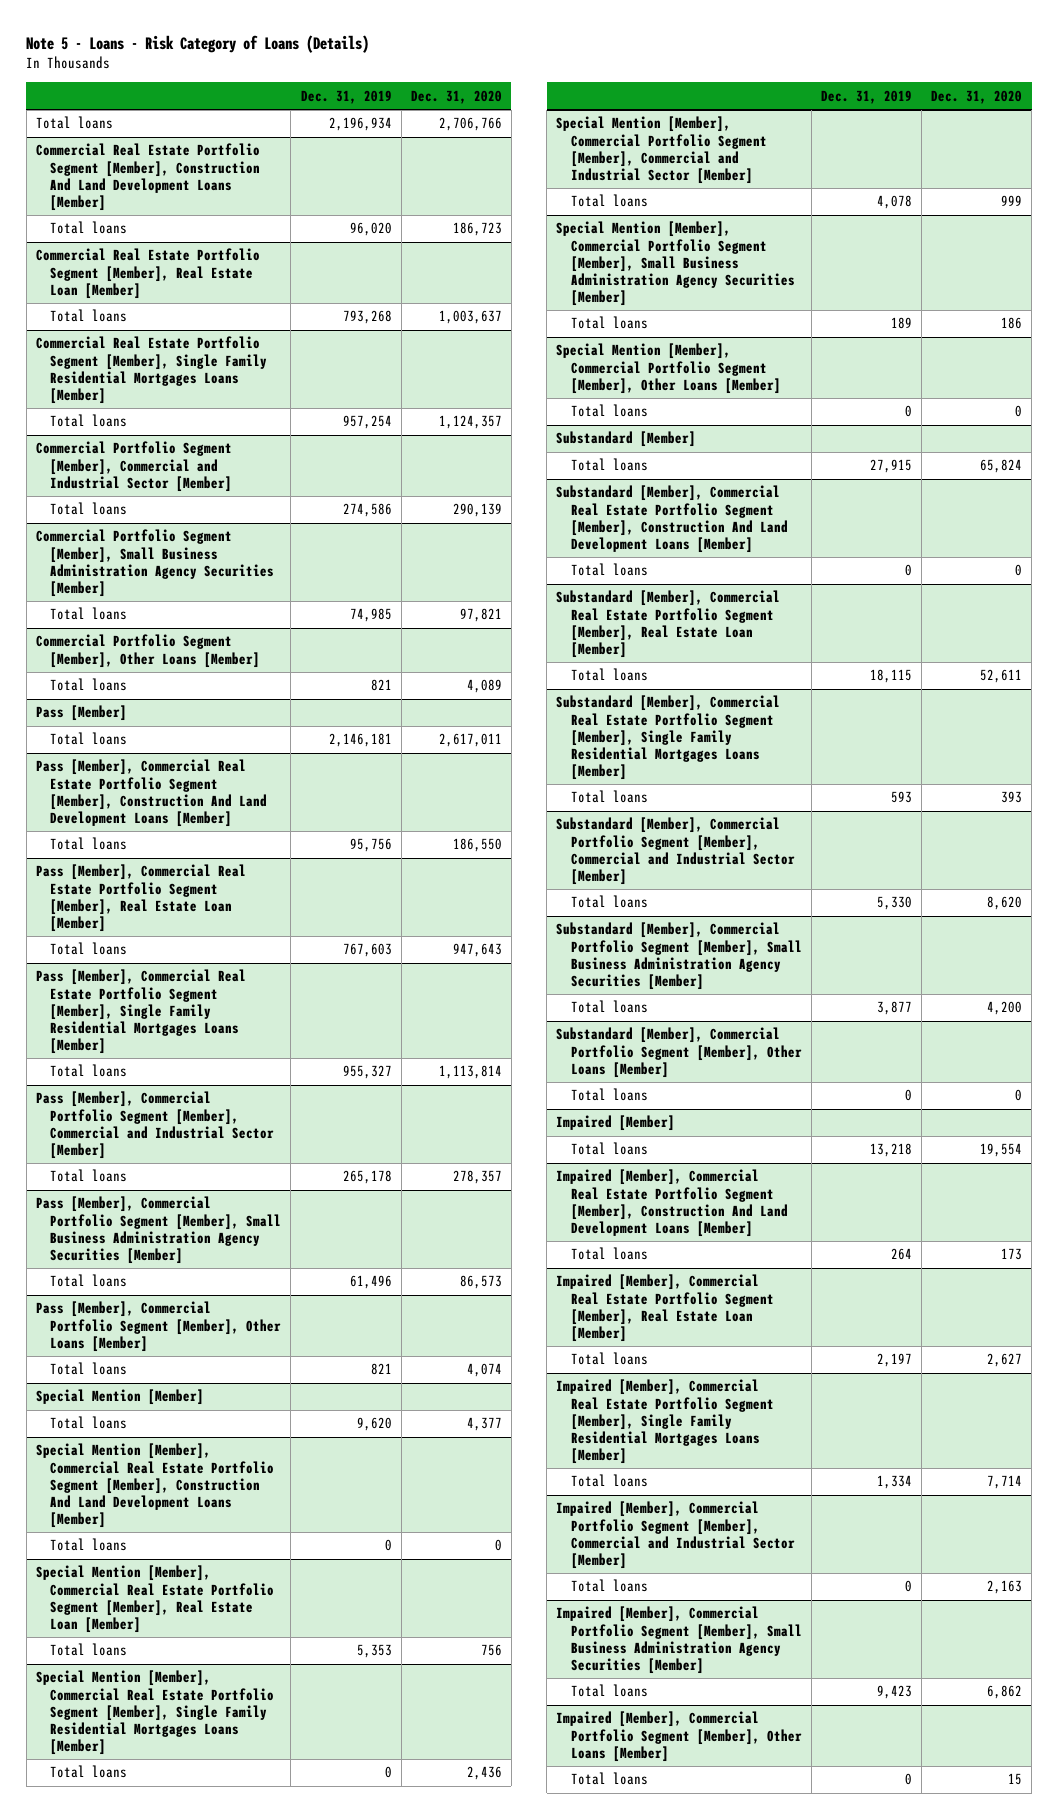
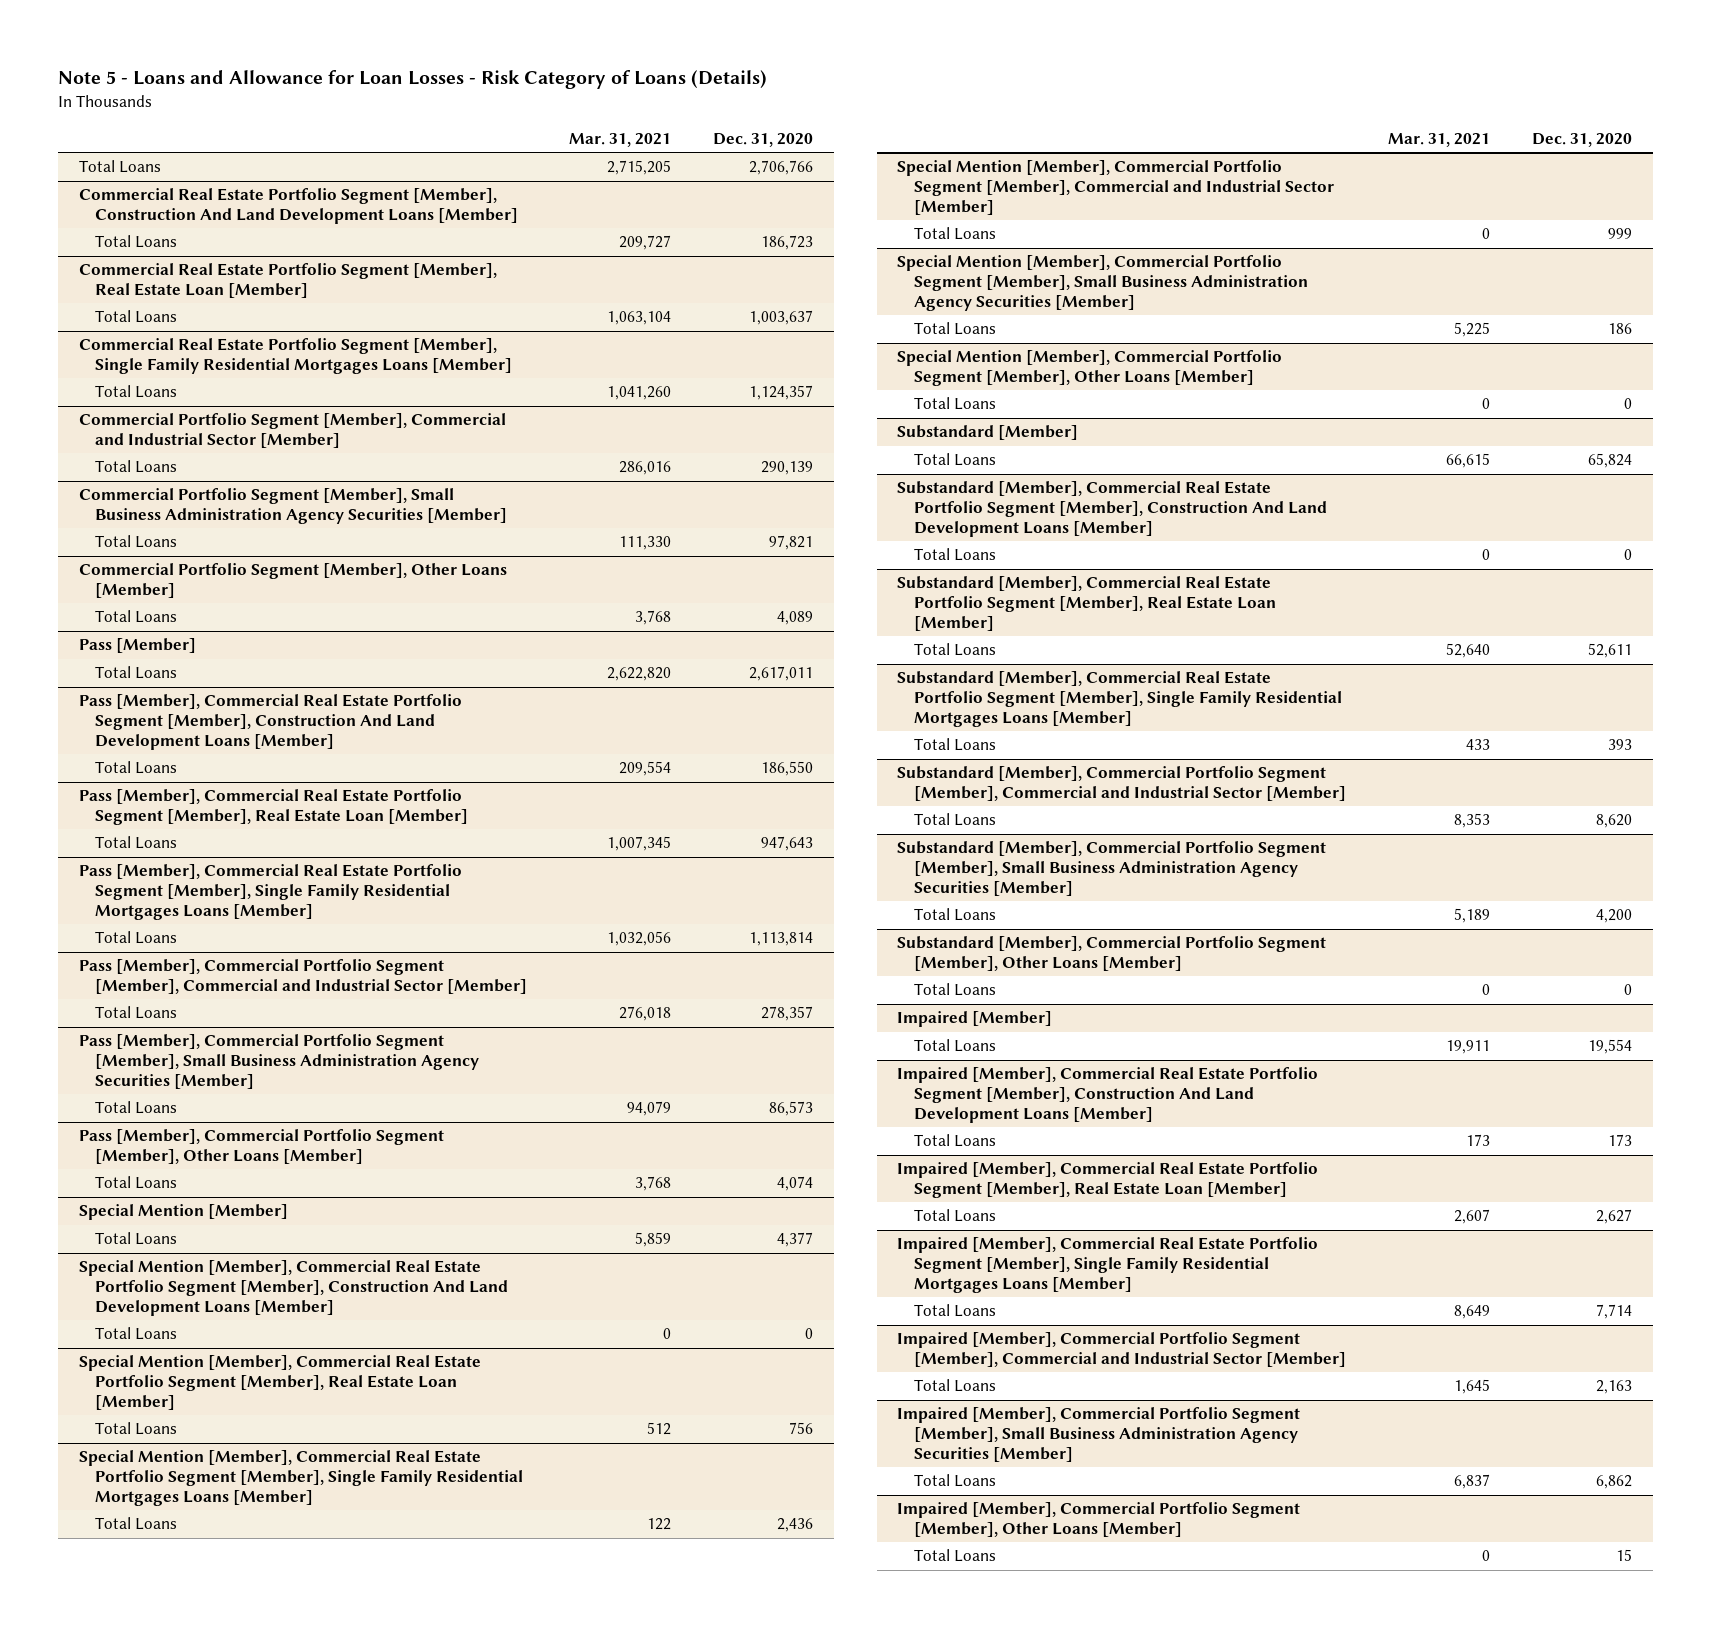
[26,34,370,53] Note 5 - Loans - Risk Category of Loans (Details) -> [57,70,767,90] Note 5 - Loans and Allowance for Loan Losses - Risk Category of Loans (Details)
[300,89,392,104] Dec. 31, 2019 -> none
none -> [569,132,672,147] Mar. 31, 2021
[36,116,114,130] Total loans -> [78,160,161,174] Total Loans
[50,221,128,235] Total loans -> [95,235,178,249] Total Loans
[50,309,128,323] Total loans -> [95,310,178,324] Total Loans
[50,414,128,428] Total loans -> [95,385,178,399] Total Loans
[50,502,128,516] Total loans -> [95,460,178,474] Total Loans
[50,607,128,621] Total loans -> [95,535,178,549] Total Loans
[50,678,128,692] Total loans -> [95,610,178,624] Total Loans
[50,732,128,746] Total loans -> [95,666,178,680] Total Loans
[50,837,128,851] Total loans -> [95,761,178,775] Total Loans
[50,942,128,956] Total loans -> [95,836,178,850] Total Loans
[50,1064,128,1078] Total loans -> [95,931,178,945] Total Loans
[50,1169,128,1183] Total loans -> [95,1006,178,1020] Total Loans
[50,1274,128,1288] Total loans -> [95,1101,178,1115] Total Loans
[50,1362,128,1376] Total loans -> [95,1176,178,1190] Total Loans
[50,1416,128,1430] Total loans -> [95,1232,178,1246] Total Loans
[50,1538,128,1552] Total loans -> [95,1327,178,1341] Total Loans
[50,1643,128,1657] Total loans -> [95,1422,178,1436] Total Loans
[50,1765,128,1779] Total loans -> [95,1517,178,1531] Total Loans
[570,194,648,208] Total loans -> [914,227,997,241] Total Loans
[570,316,648,330] Total loans -> [914,322,997,336] Total Loans
[570,404,648,418] Total loans -> [914,397,997,411] Total Loans
[570,458,648,472] Total loans -> [914,453,997,467] Total Loans
[570,563,648,577] Total loans -> [914,548,997,562] Total Loans
[570,668,648,682] Total loans -> [914,643,997,657] Total Loans
[570,790,648,804] Total loans -> [914,738,997,752] Total Loans
[570,895,648,909] Total loans -> [914,813,997,827] Total Loans
[570,1000,648,1014] Total loans -> [914,908,997,922] Total Loans
[570,1088,648,1102] Total loans -> [914,983,997,997] Total Loans
[570,1142,648,1156] Total loans -> [914,1039,997,1053] Total Loans
[570,1247,648,1261] Total loans -> [914,1134,997,1148] Total Loans
[570,1352,648,1366] Total loans -> [914,1209,997,1223] Total Loans
[570,1474,648,1488] Total loans -> [914,1304,997,1318] Total Loans
[570,1579,648,1593] Total loans -> [914,1379,997,1393] Total Loans
[570,1684,648,1698] Total loans -> [914,1474,997,1488] Total Loans
[570,1772,648,1786] Total loans -> [914,1549,997,1563] Total Loans

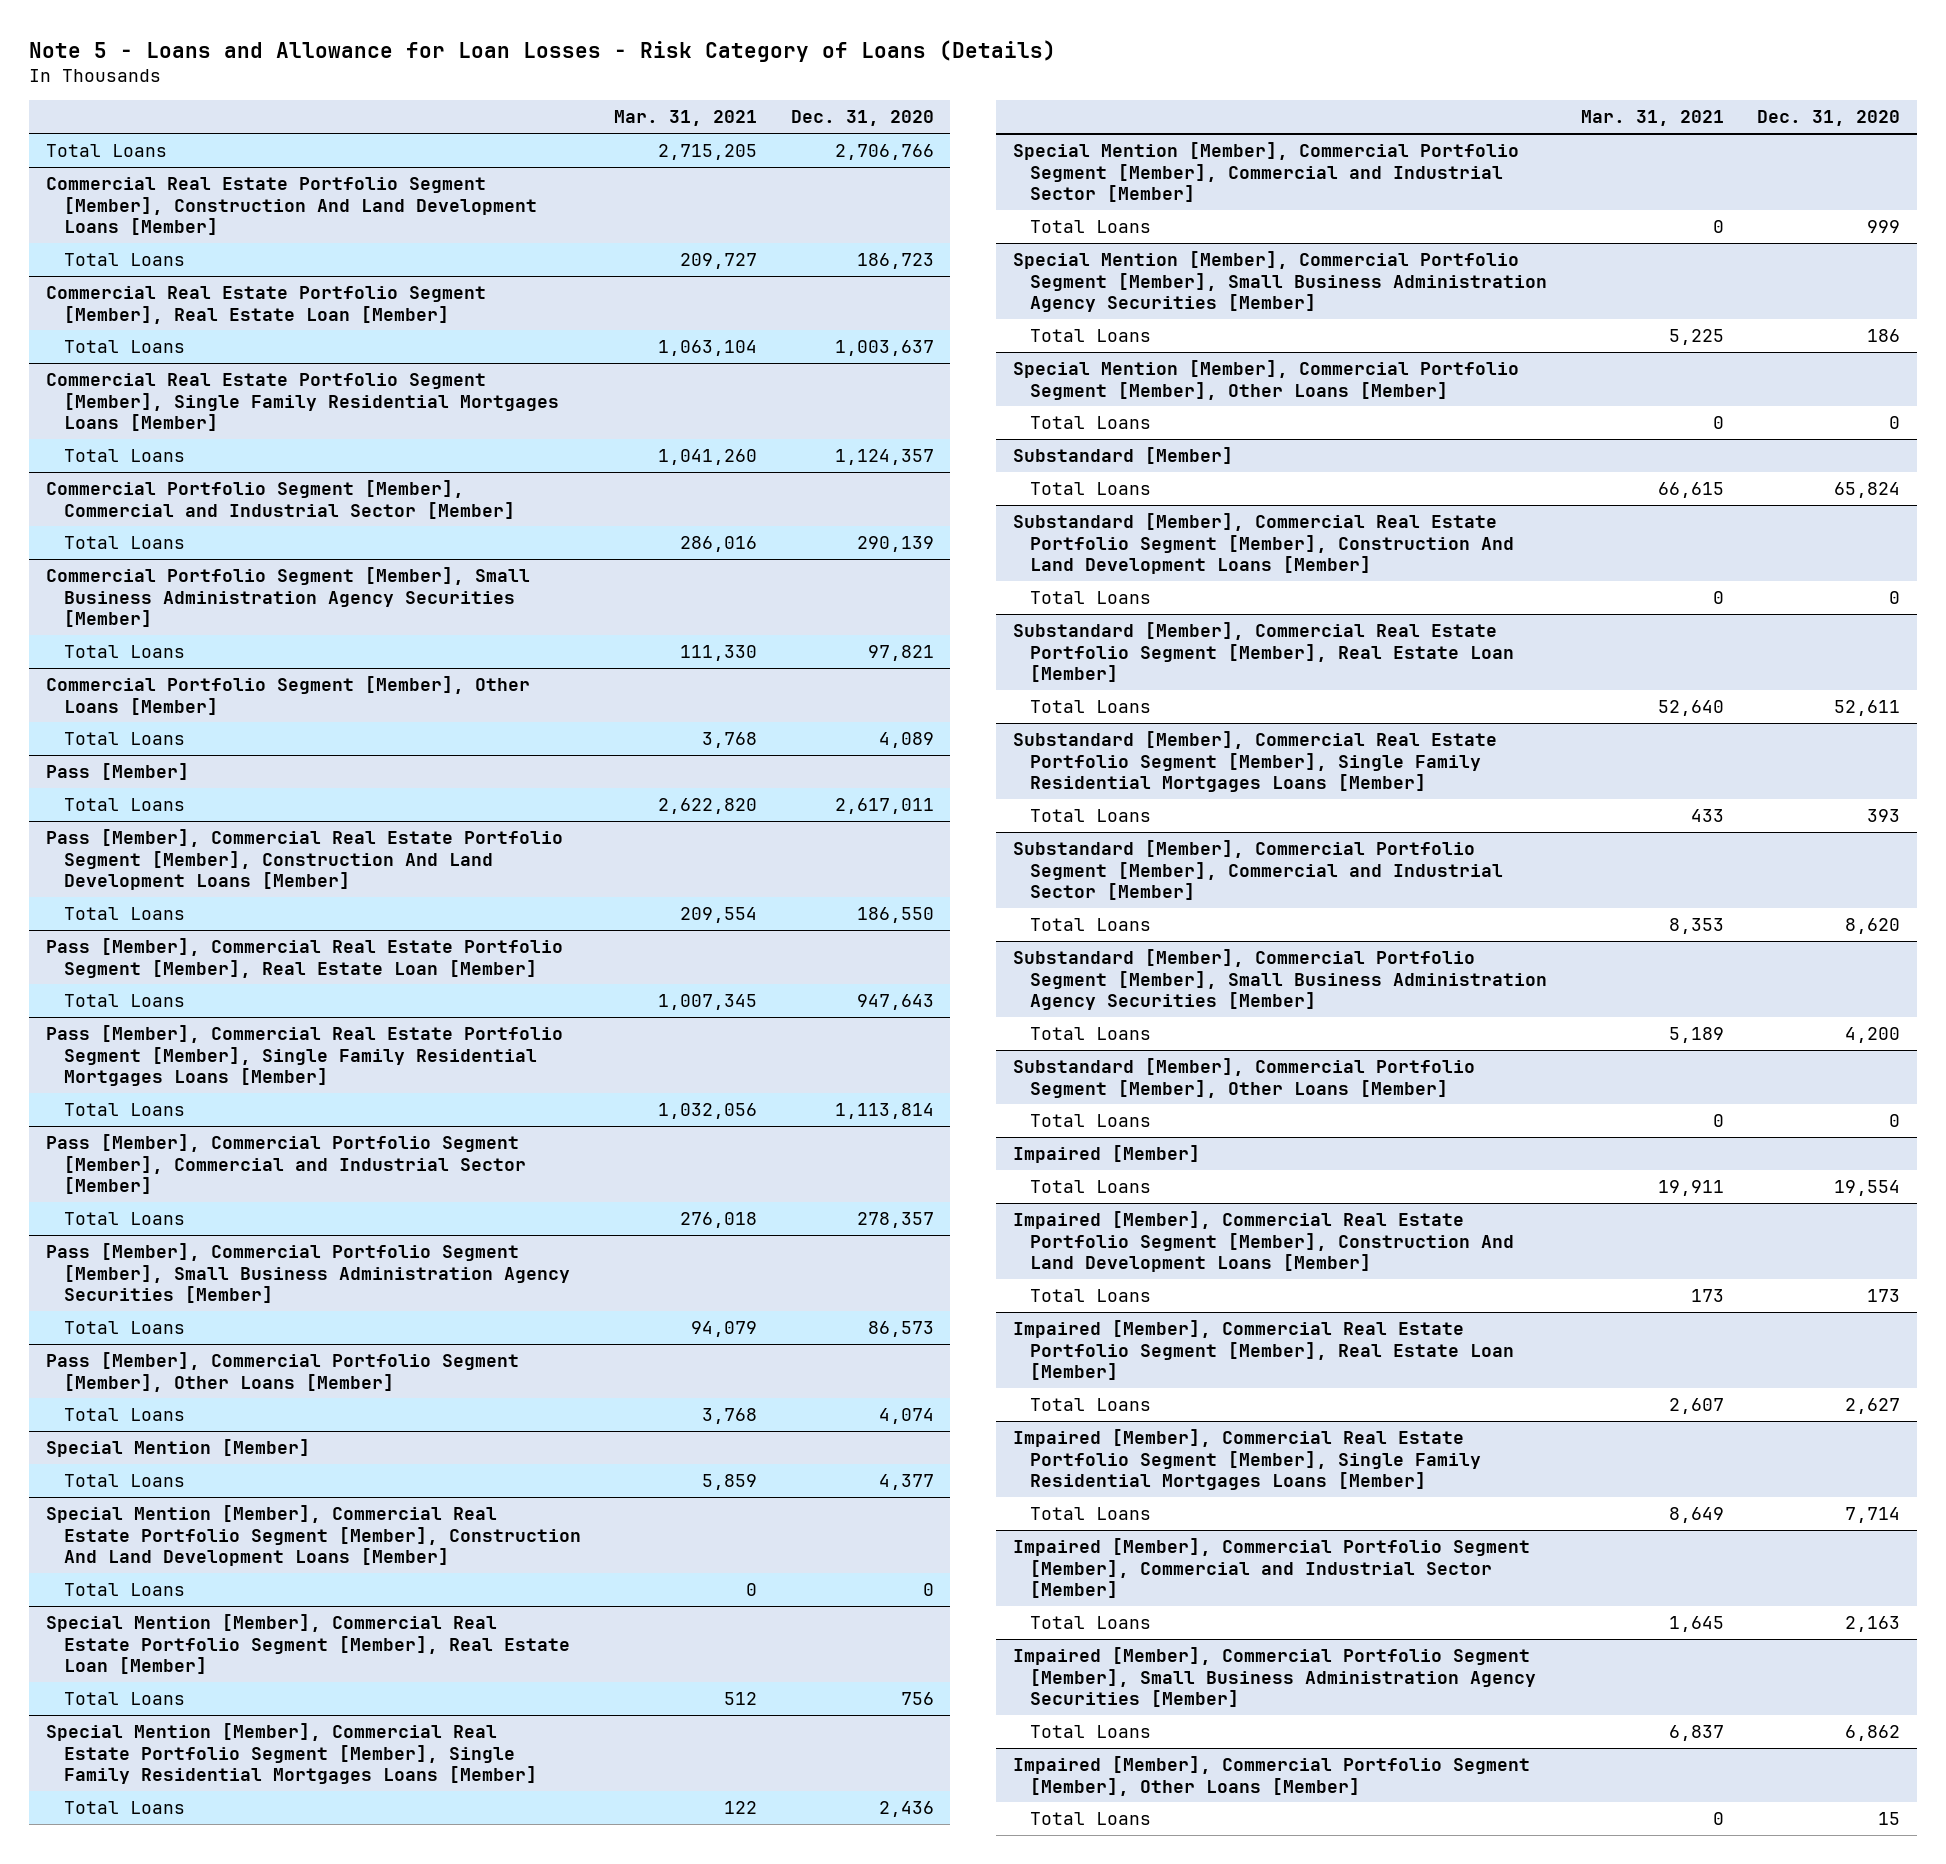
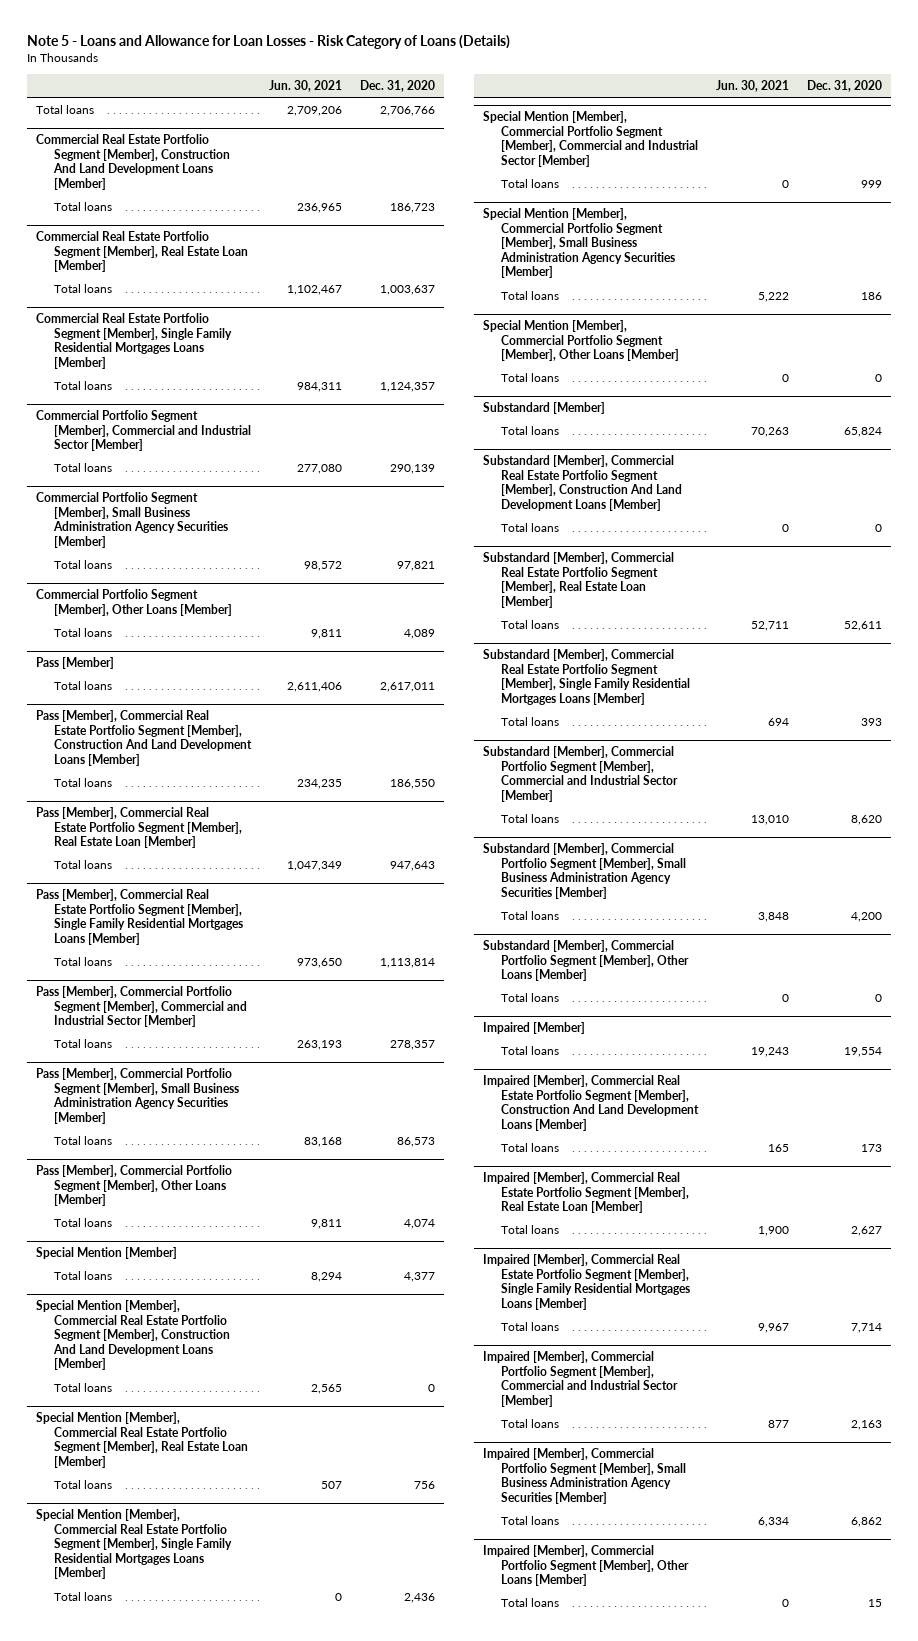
[614,110,758,127] Mar. 31, 2021 -> none
none -> [268,80,342,93] Jun. 30, 2021
[45,144,167,158] Total Loans -> [35,104,94,114] Total loans
[63,253,185,267] Total Loans -> [54,201,113,211] Total loans
[63,340,185,354] Total Loans -> [54,283,113,293] Total loans
[63,449,185,463] Total Loans -> [54,380,113,390] Total loans
[63,536,185,550] Total Loans -> [54,462,113,472] Total loans
[63,645,185,659] Total Loans -> [54,559,113,569] Total loans
[63,732,185,746] Total Loans -> [54,627,113,637] Total loans
[63,798,185,812] Total Loans -> [54,680,113,690] Total loans
[63,907,185,921] Total Loans -> [54,777,113,787] Total loans
[63,994,185,1008] Total Loans -> [54,859,113,869] Total loans
[63,1103,185,1117] Total Loans -> [54,956,113,966] Total loans
[63,1212,185,1226] Total Loans -> [54,1038,113,1048] Total loans
[63,1321,185,1335] Total Loans -> [54,1135,113,1145] Total loans
[63,1408,185,1422] Total Loans -> [54,1217,113,1227] Total loans
[63,1474,185,1488] Total Loans -> [54,1270,113,1280] Total loans
[63,1583,185,1597] Total Loans -> [54,1382,113,1392] Total loans
[63,1692,185,1706] Total Loans -> [54,1479,113,1489] Total loans
[63,1801,185,1815] Total Loans -> [54,1591,113,1601] Total loans
[1030,220,1152,234] Total Loans -> [501,178,560,188] Total loans
[1030,329,1152,343] Total Loans -> [501,290,560,300] Total loans
[1030,416,1152,430] Total Loans -> [501,372,560,382] Total loans
[1030,482,1152,496] Total Loans -> [501,425,560,435] Total loans
[1030,591,1152,605] Total Loans -> [501,522,560,532] Total loans
[1030,700,1152,714] Total Loans -> [501,619,560,629] Total loans
[1030,809,1152,823] Total Loans -> [501,716,560,726] Total loans
[1030,918,1152,932] Total Loans -> [501,813,560,823] Total loans
[1030,1027,1152,1041] Total Loans -> [501,910,560,920] Total loans
[1030,1114,1152,1128] Total Loans -> [501,992,560,1002] Total loans
[1030,1180,1152,1194] Total Loans -> [501,1045,560,1055] Total loans
[1030,1289,1152,1303] Total Loans -> [501,1142,560,1152] Total loans
[1030,1398,1152,1412] Total Loans -> [501,1224,560,1234] Total loans
[1030,1507,1152,1521] Total Loans -> [501,1321,560,1331] Total loans
[1030,1616,1152,1630] Total Loans -> [501,1418,560,1428] Total loans
[1030,1725,1152,1739] Total Loans -> [501,1515,560,1525] Total loans
[1030,1812,1152,1826] Total Loans -> [501,1597,560,1607] Total loans

